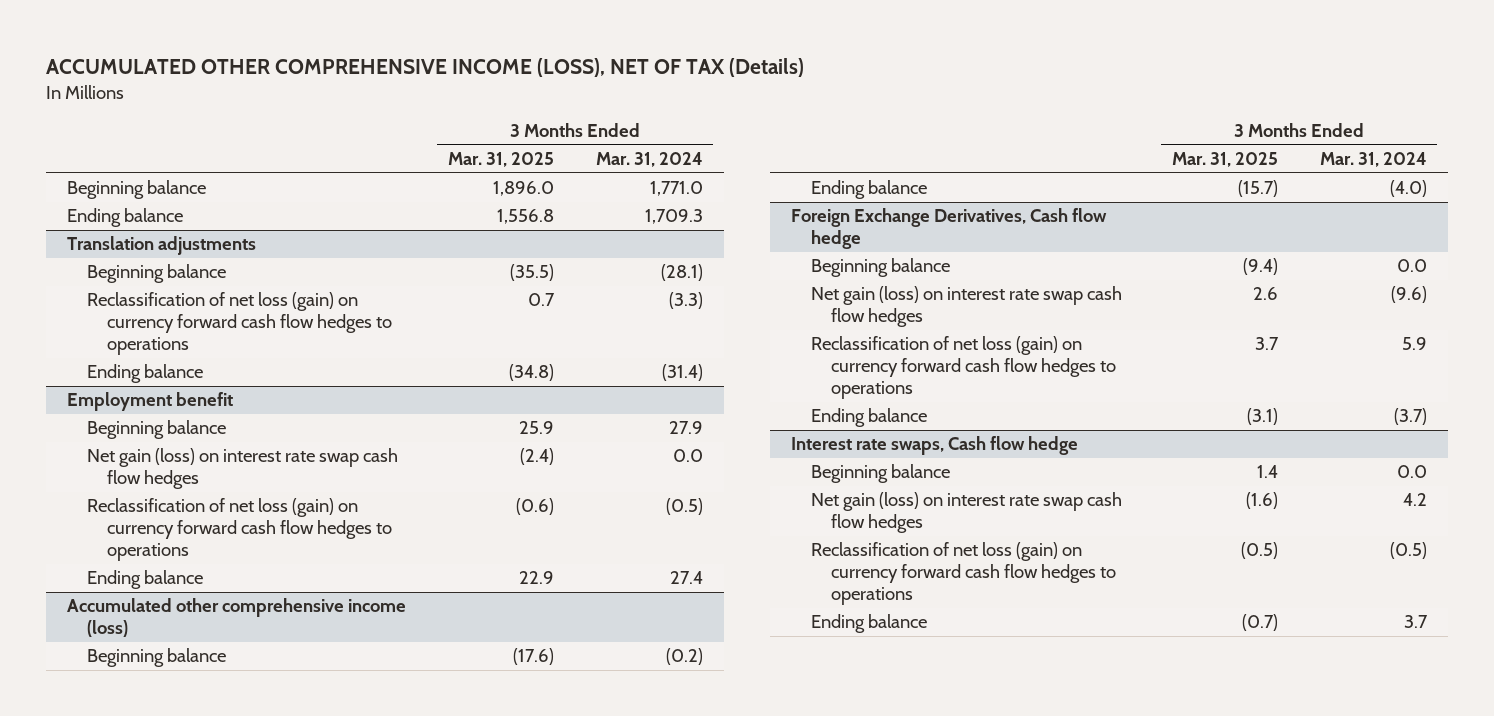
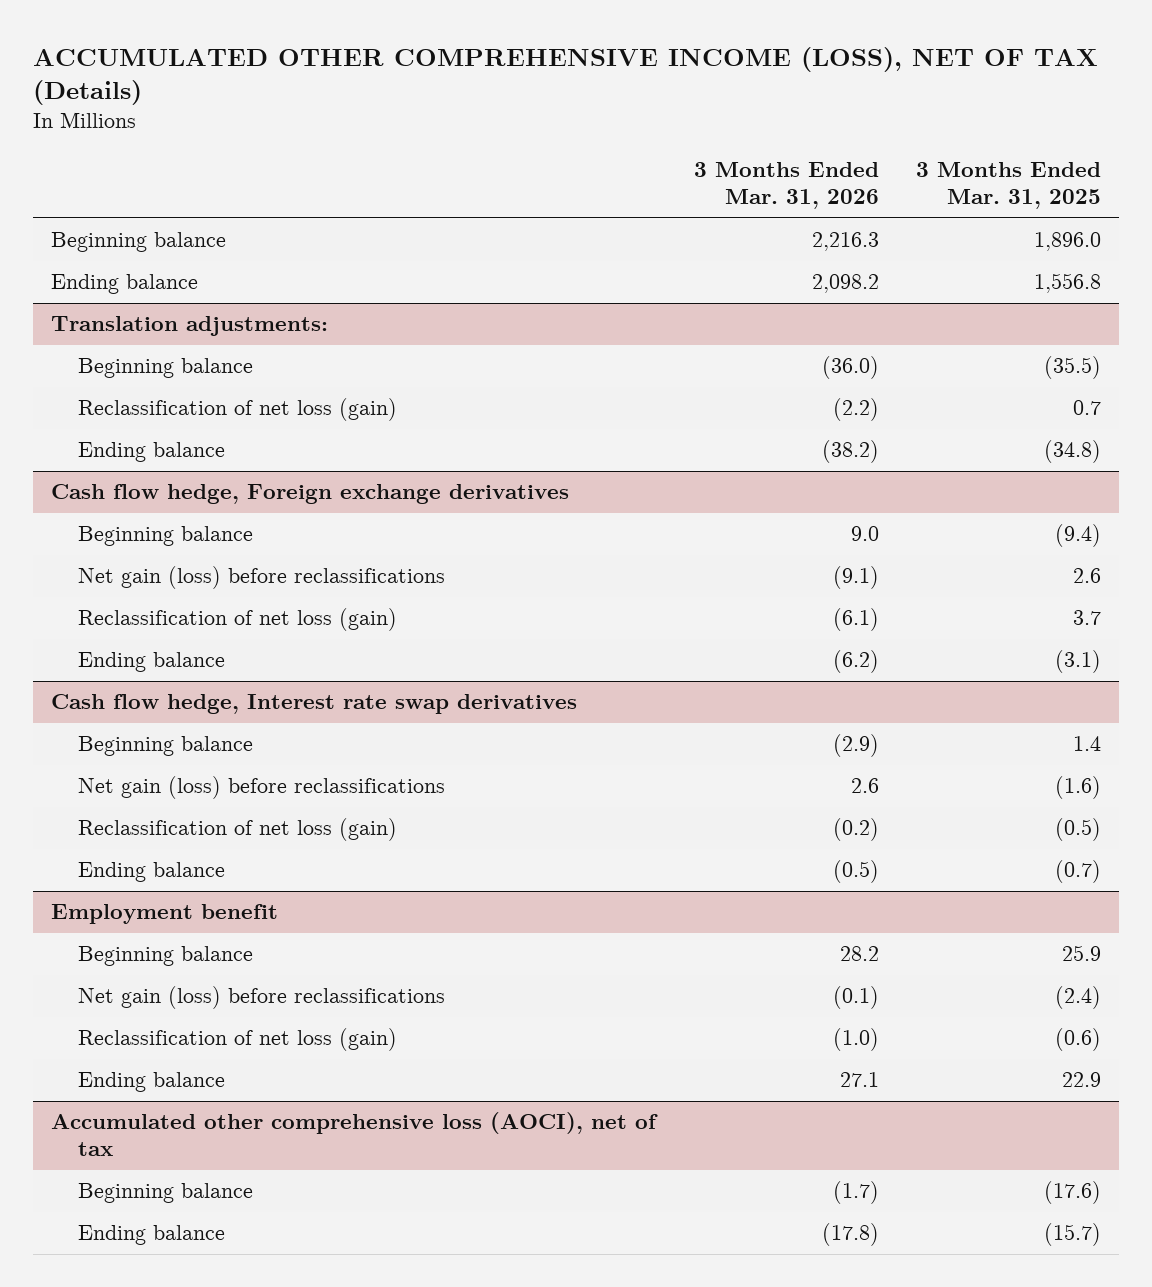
[595,152,703,168] Mar. 31, 2024 -> none
none -> [693,162,879,210] 3 Months Ended Mar. 31, 2026
[66,236,256,256] Translation adjustments -> [51,316,329,337] Translation adjustments:
[86,292,392,356] Reclassification of net loss (gain) on currency forward cash flow hedges to operations -> [77,398,397,422] Reclassification of net loss (gain)
none -> [51,484,570,505] Cash flow hedge, Foreign exchange derivatives
none -> [77,526,253,547] Beginning balance
none -> [77,566,445,590] Net gain (loss) before reclassifications
none -> [77,608,397,632] Reclassification of net loss (gain)
none -> [77,652,225,673] Ending balance
none -> [51,694,578,715] Cash flow hedge, Interest rate swap derivatives
none -> [77,736,253,757] Beginning balance
none -> [77,776,445,800] Net gain (loss) before reclassifications
none -> [77,818,397,842] Reclassification of net loss (gain)
none -> [77,862,225,883] Ending balance
[86,448,398,490] Net gain (loss) on interest rate swap cash flow hedges -> [77,986,445,1010] Net gain (loss) before reclassifications
[86,498,392,562] Reclassification of net loss (gain) on currency forward cash flow hedges to operations -> [77,1028,397,1052] Reclassification of net loss (gain)
[66,598,406,638] Accumulated other comprehensive income (loss) -> [51,1112,659,1157] Accumulated other comprehensive loss (AOCI), net of tax
[790,208,1107,250] Foreign Exchange Derivatives, Cash flow hedge -> none
[810,258,950,278] Beginning balance -> none
[810,286,1122,328] Net gain (loss) on interest rate swap cash flow hedges -> none
[810,336,1116,400] Reclassification of net loss (gain) on currency forward cash flow hedges to operations -> none
[810,408,927,428] Ending balance -> none
[790,436,1078,456] Interest rate swaps, Cash flow hedge -> none
[810,464,950,484] Beginning balance -> none
[810,492,1122,534] Net gain (loss) on interest rate swap cash flow hedges -> none
[810,542,1116,606] Reclassification of net loss (gain) on currency forward cash flow hedges to operations -> none
[810,614,927,634] Ending balance -> none

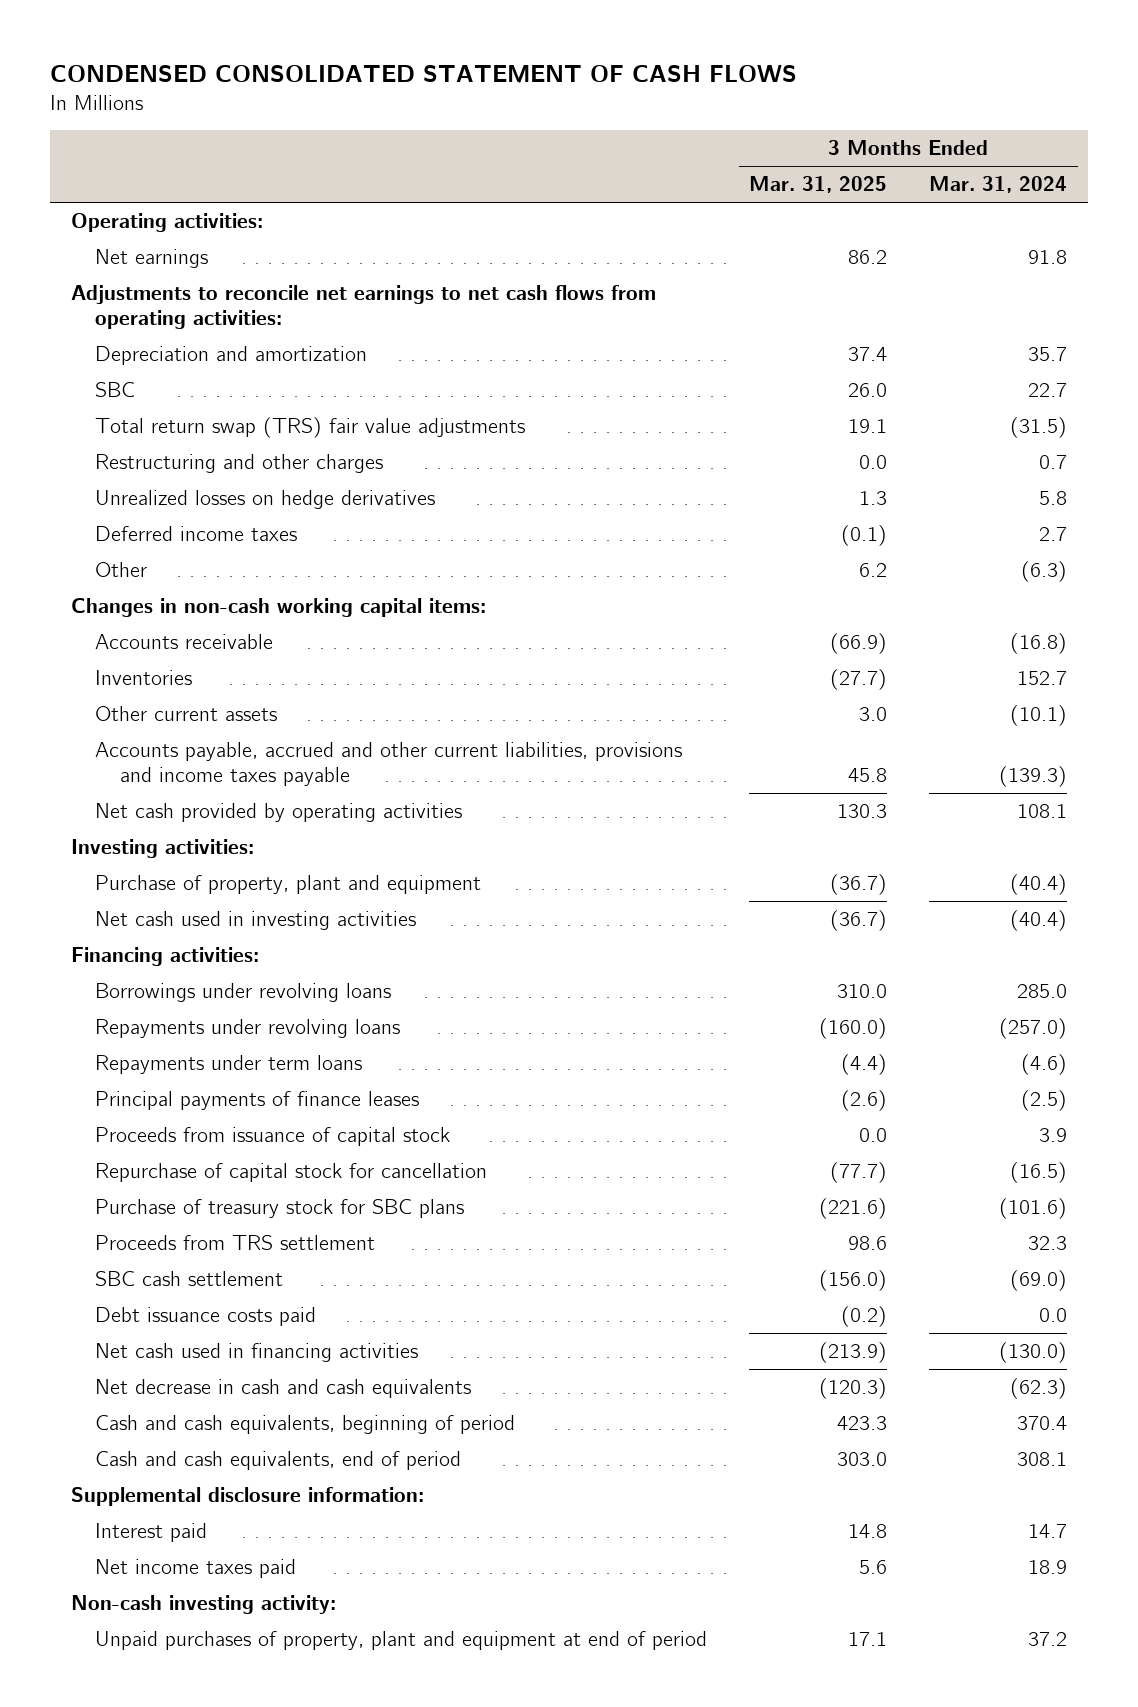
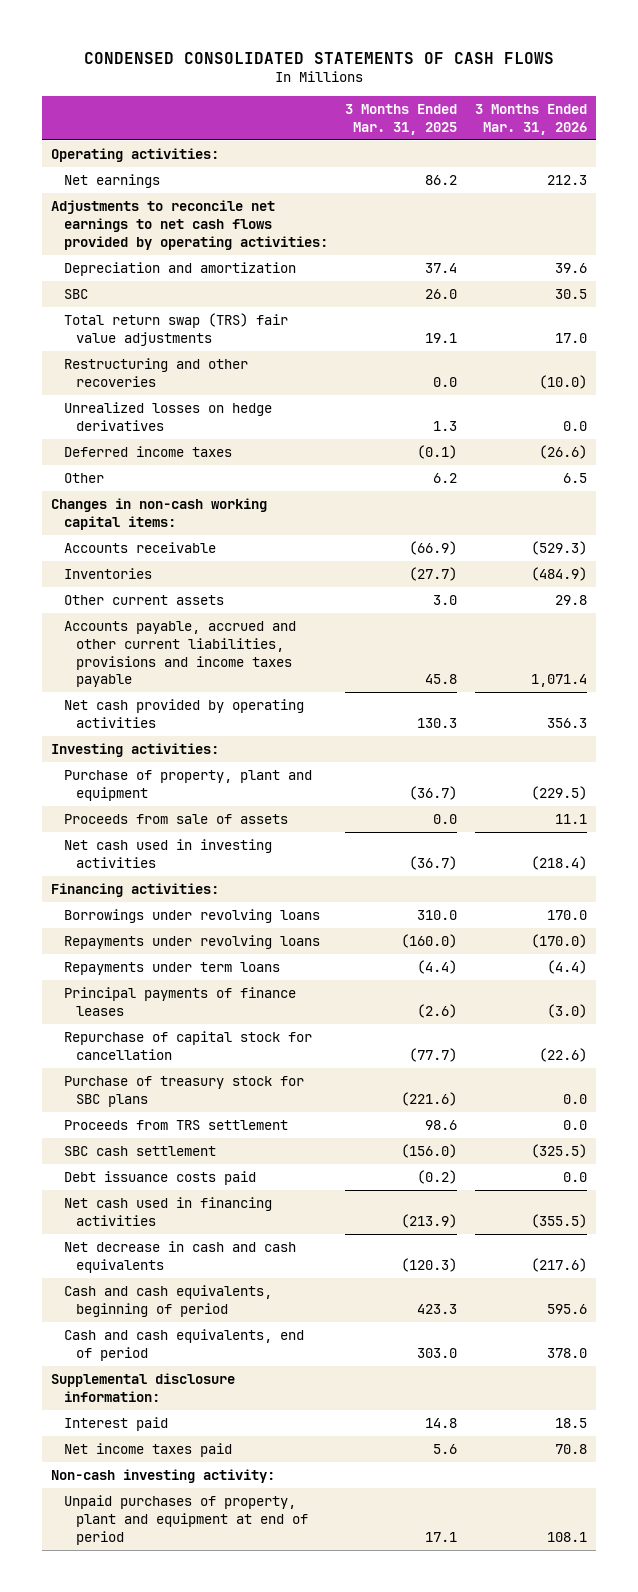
[49,64,797,83] CONDENSED CONSOLIDATED STATEMENT OF CASH FLOWS -> [84,51,555,64] CONDENSED CONSOLIDATED STATEMENTS OF CASH FLOWS
[929,176,1068,194] Mar. 31, 2024 -> none
none -> [474,104,587,135] 3 Months Ended Mar. 31, 2026
[70,285,656,330] Adjustments to reconcile net earnings to net cash flows from operating activities: -> [51,199,328,250] Adjustments to reconcile net earnings to net cash flows provided by operating activities:
[95,454,384,474] Restructuring and other charges -> [63,357,248,387] Restructuring and other recoveries
none -> [63,813,288,824] Proceeds from sale of assets
[95,1127,451,1147] Proceeds from issuance of capital stock -> none

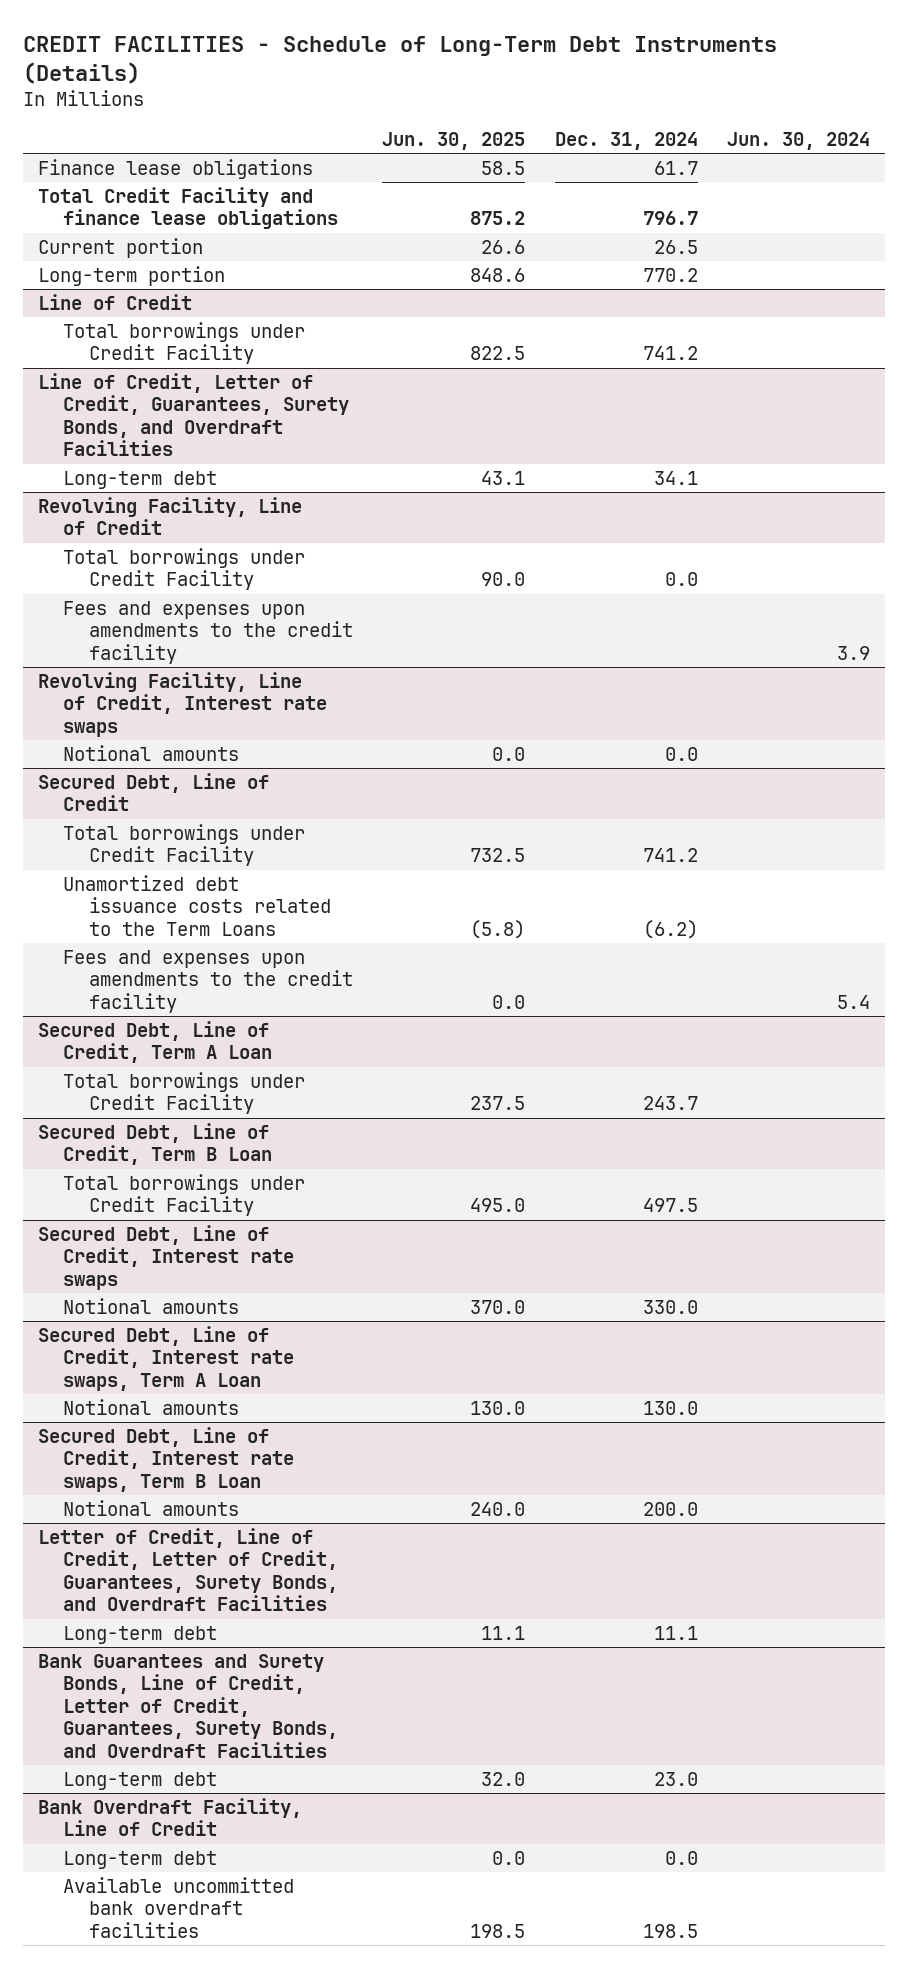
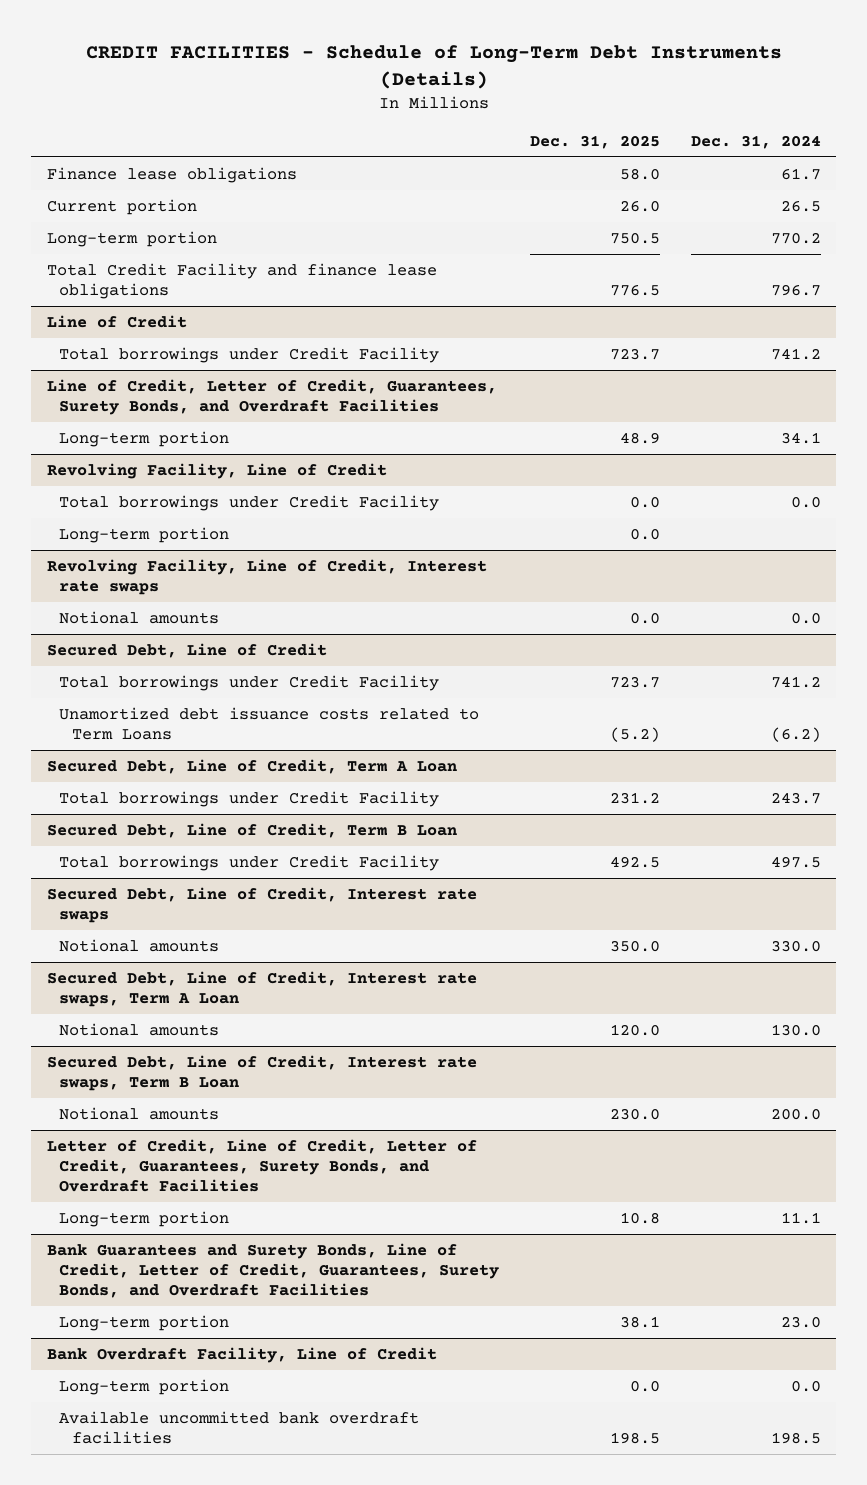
[382,132,526,151] Jun. 30, 2025 -> none
[727,132,871,151] Jun. 30, 2024 -> none
none -> [529,135,660,150] Dec. 31, 2025
[37,186,339,230] Total Credit Facility and finance lease obligations -> [46,262,437,299] Total Credit Facility and finance lease obligations
[63,470,218,489] Long-term debt -> [59,430,230,447] Long-term portion
[63,600,353,664] Fees and expenses upon amendments to the credit facility -> none
none -> [59,526,230,543] Long-term portion
[63,949,353,1013] Fees and expenses upon amendments to the credit facility -> none
[63,874,331,936] Unamortized debt issuance costs related to the Term Loans -> [59,706,480,740] Unamortized debt issuance costs related to Term Loans
[63,1625,218,1644] Long-term debt -> [59,1210,230,1227] Long-term portion
[63,1771,218,1790] Long-term debt -> [59,1314,230,1331] Long-term portion
[63,1850,218,1869] Long-term debt -> [59,1378,230,1395] Long-term portion

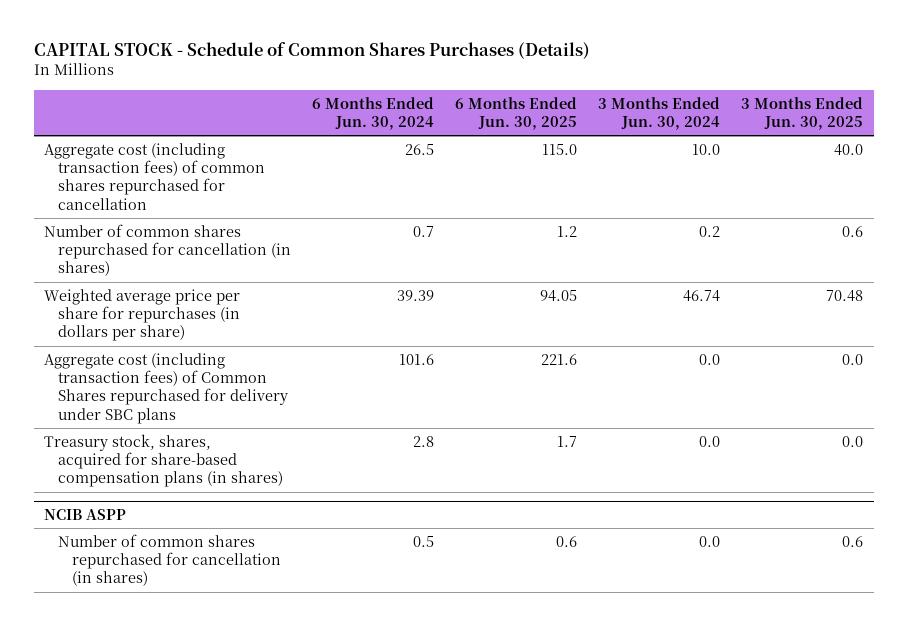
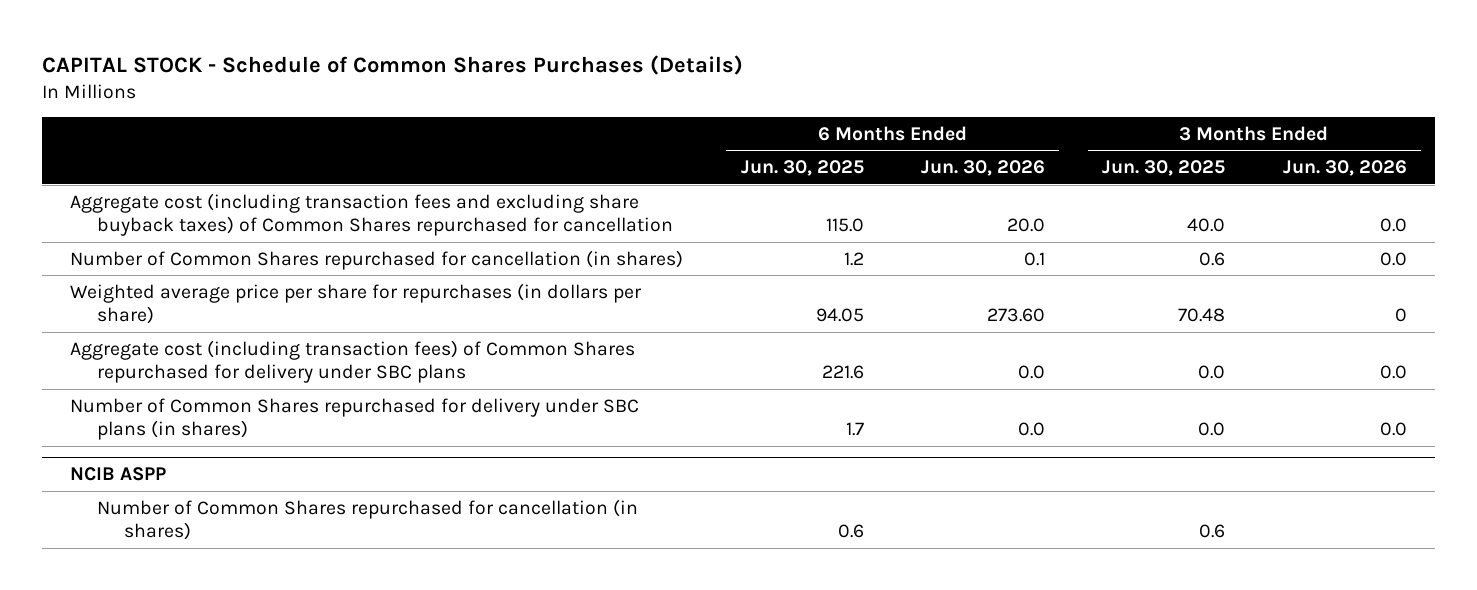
[312,96,435,130] 6 Months Ended Jun. 30, 2024 -> none
[598,96,721,130] 3 Months Ended Jun. 30, 2024 -> none
none -> [920,160,1045,177] Jun. 30, 2026
none -> [1282,160,1407,177] Jun. 30, 2026
[44,142,266,210] Aggregate cost (including transaction fees) of common shares repurchased for cancellation -> [70,192,674,237] Aggregate cost (including transaction fees and excluding share buyback taxes) of Common Shares repurchased for cancellation
[44,223,292,277] Number of common shares repurchased for cancellation (in shares) -> [70,249,684,270] Number of Common Shares repurchased for cancellation (in shares)
[44,433,284,488] Treasury stock, shares, acquired for share-based compensation plans (in shares) -> [70,397,640,441] Number of Common Shares repurchased for delivery under SBC plans (in shares)
[58,533,282,587] Number of common shares repurchased for cancellation (in shares) -> [97,498,639,541] Number of Common Shares repurchased for cancellation (in shares)

